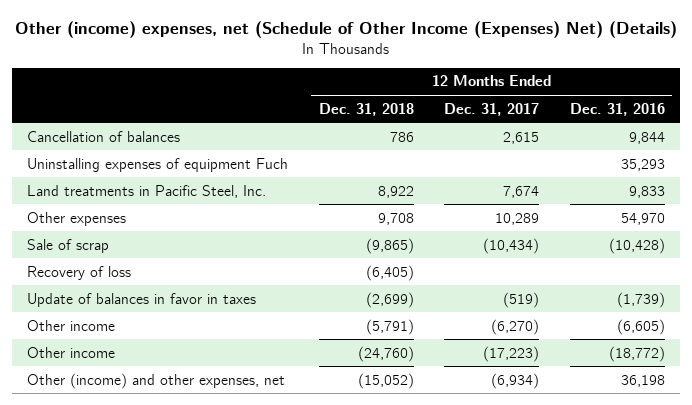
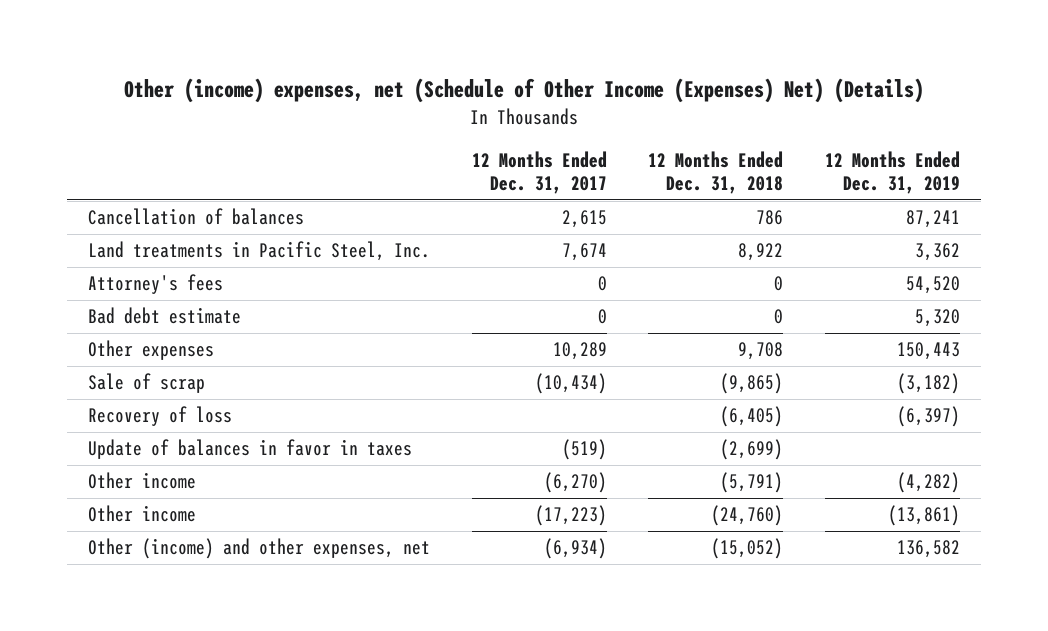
[569,102,665,116] Dec. 31, 2016 -> none
none -> [825,150,961,195] 12 Months Ended Dec. 31, 2019
[27,157,289,172] Uninstalling expenses of equipment Fuch -> none
none -> [87,274,223,295] Attorney's fees
none -> [87,307,241,325] Bad debt estimate

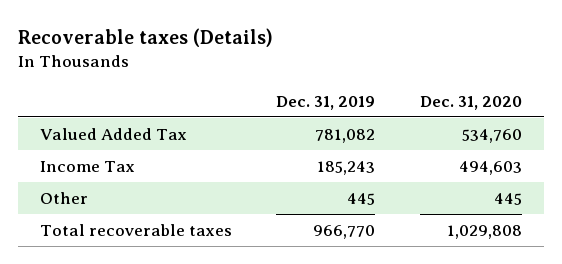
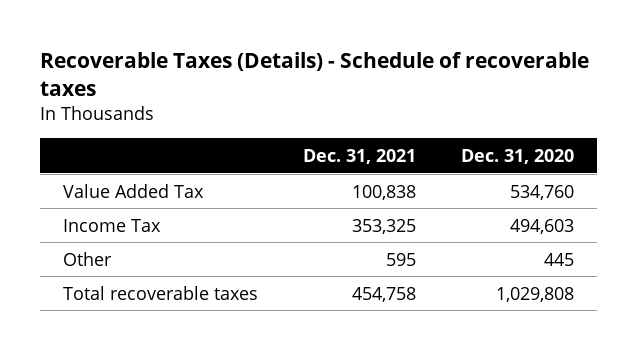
[18,28,274,48] Recoverable taxes (Details) -> [39,51,589,96] Recoverable Taxes (Details) - Schedule of recoverable taxes
[276,95,376,110] Dec. 31, 2019 -> none
none -> [302,148,416,164] Dec. 31, 2021
[40,128,188,141] Valued Added Tax -> [62,183,204,198] Value Added Tax

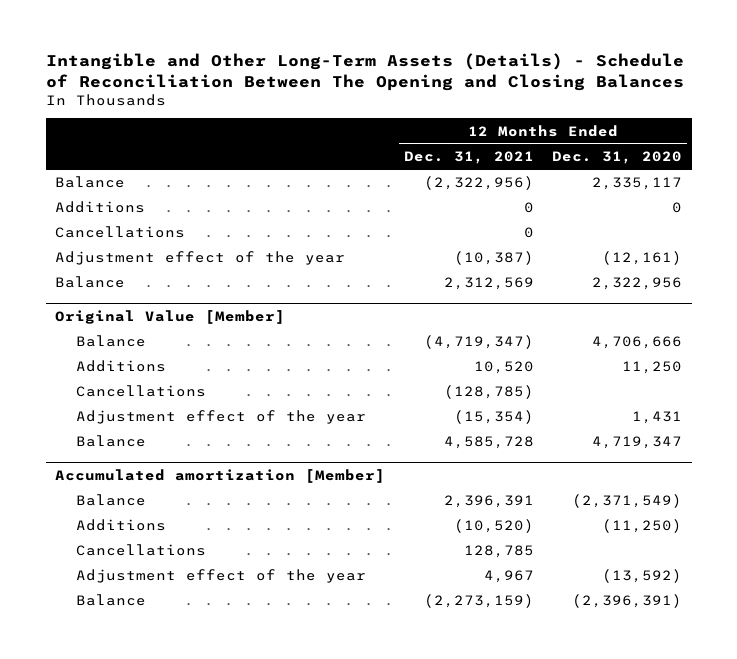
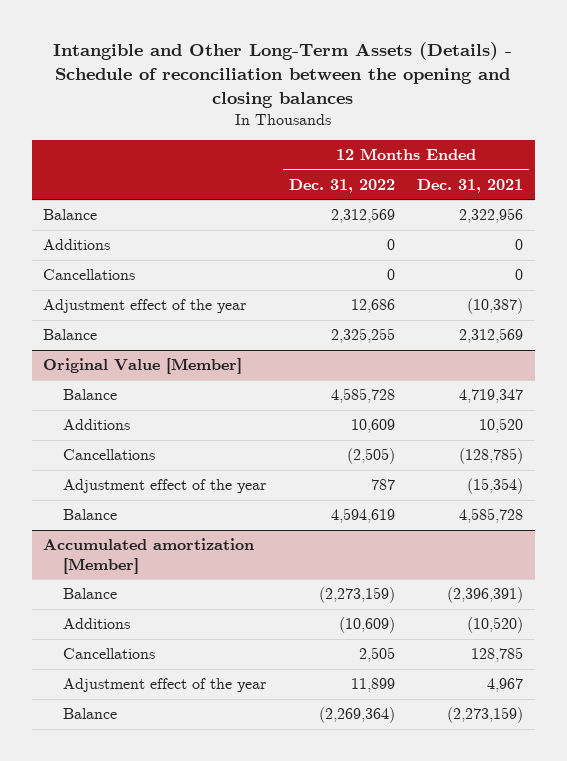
[45,53,684,92] Intangible and Other Long-Term Assets (Details) - Schedule of Reconciliation Between The Opening and Closing Balances -> [53,42,513,108] Intangible and Other Long-Term Assets (Details) - Schedule of reconciliation between the opening and closing balances
[552,151,683,165] Dec. 31, 2020 -> none
none -> [288,178,395,193] Dec. 31, 2022
[423,176,534,191] (2,322,956) -> [459,208,524,224] 2,322,956
[423,335,534,350] (4,719,347) -> [459,389,524,404] 4,719,347
[443,495,534,509] 2,396,391 -> [447,587,524,604] (2,396,391)

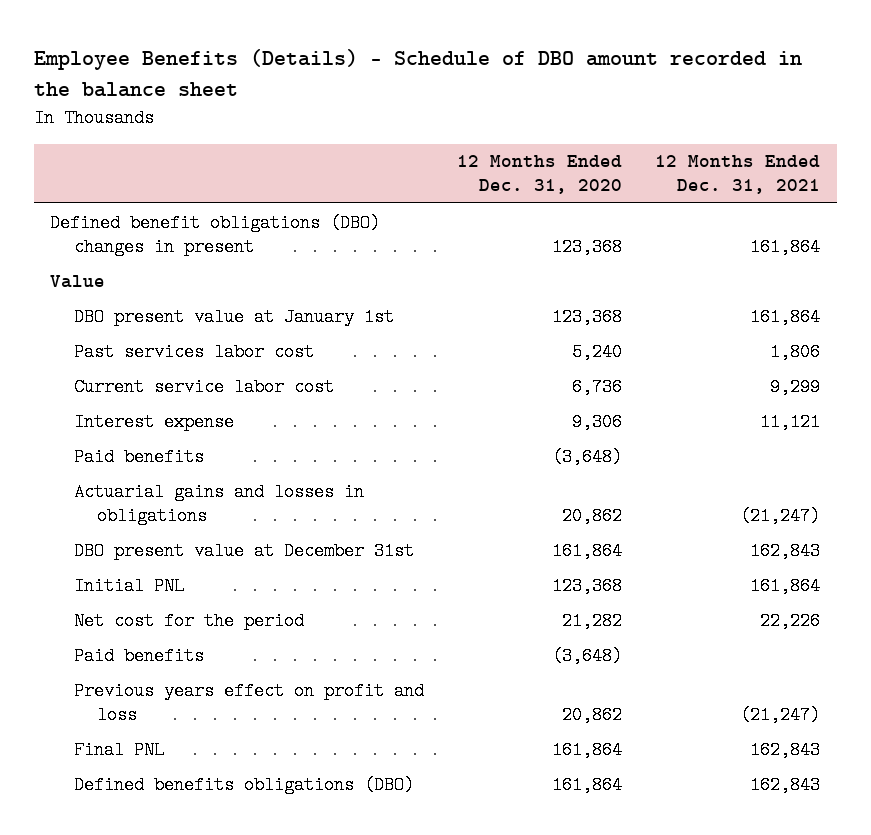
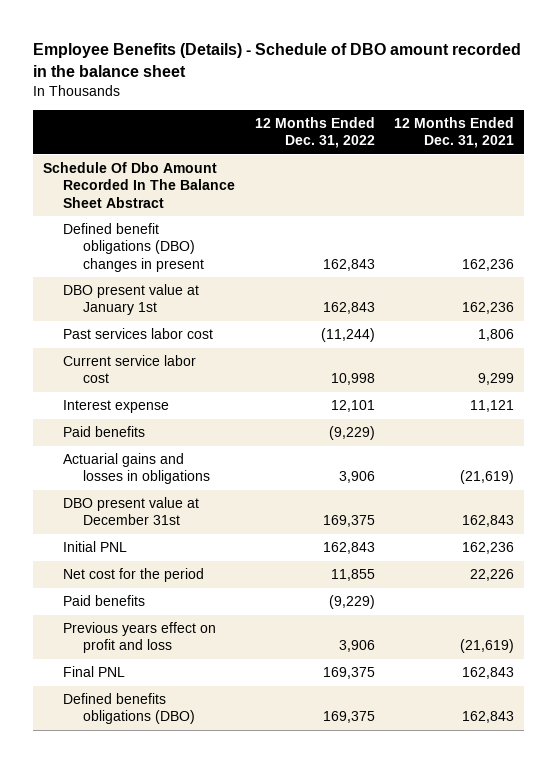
[456,155,622,195] 12 Months Ended Dec. 31, 2020 -> none
none -> [254,116,375,149] 12 Months Ended Dec. 31, 2022
[50,274,106,288] Value -> none
none -> [42,162,235,208] Schedule Of Dbo Amount Recorded In The Balance Sheet Abstract
[750,237,821,256] 161,864 -> [462,258,515,271] 162,236
[750,307,821,326] 161,864 -> [462,302,515,315] 162,236
[740,506,821,525] (21,247) -> [460,470,515,485] (21,619)
[750,576,821,595] 161,864 -> [462,542,515,555] 162,236
[740,705,821,724] (21,247) -> [460,639,515,654] (21,619)

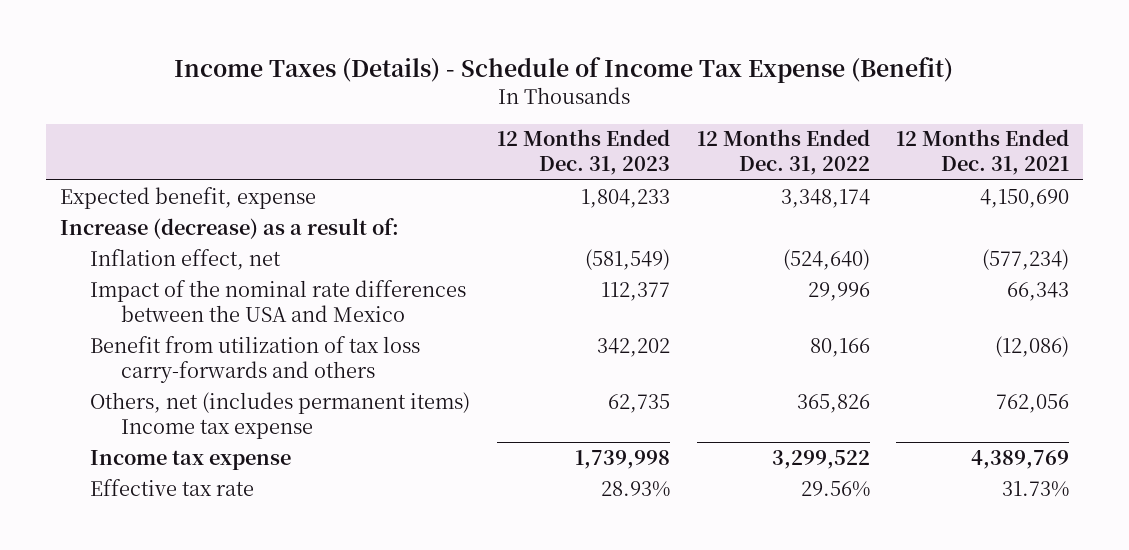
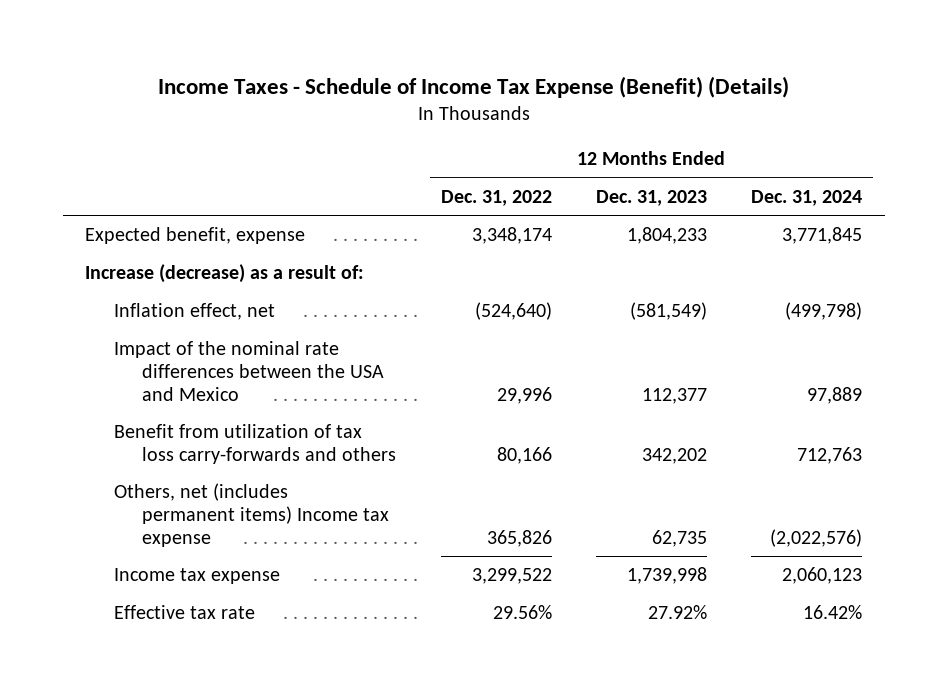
[174,56,954,83] Income Taxes (Details) - Schedule of Income Tax Expense (Benefit) -> [157,75,789,98] Income Taxes - Schedule of Income Tax Expense (Benefit) (Details)
[896,129,1070,176] 12 Months Ended Dec. 31, 2021 -> none
none -> [751,189,863,206] Dec. 31, 2024
[600,480,670,497] 28.93% -> [647,605,707,620] 27.92%

